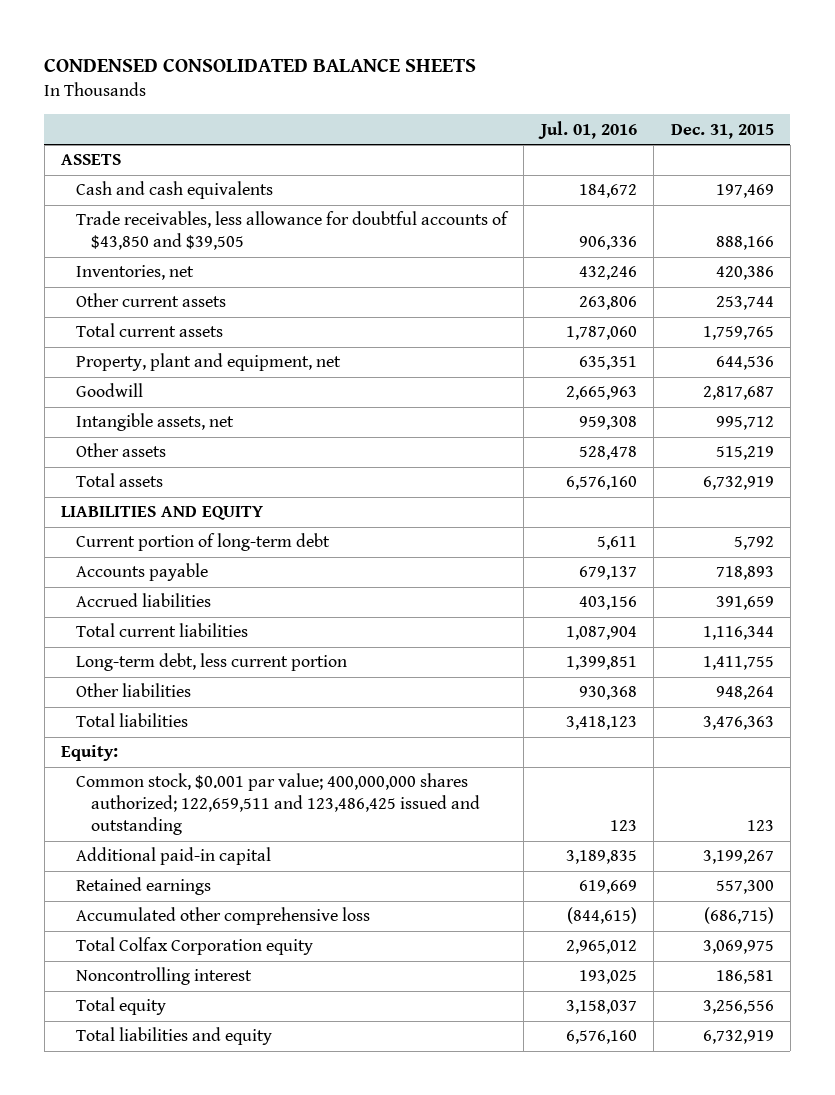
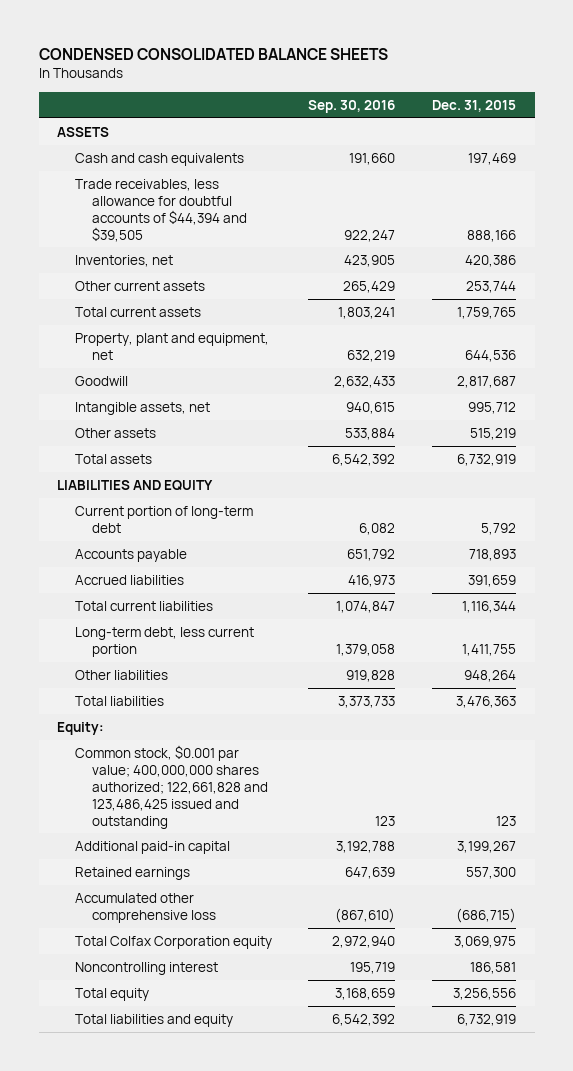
[537,120,637,139] Jul. 01, 2016 -> none
none -> [308,99,396,113] Sep. 30, 2016
[76,211,510,251] Trade receivables, less allowance for doubtful accounts of $43,850 and $39,505 -> [74,178,248,242] Trade receivables, less allowance for doubtful accounts of $44,394 and $39,505
[76,773,480,836] Common stock, $0.001 par value; 400,000,000 shares authorized; 122,659,511 and 123,486,425 issued and outstanding -> [74,744,269,829] Common stock, $0.001 par value; 400,000,000 shares authorized; 122,661,828 and 123,486,425 issued and outstanding

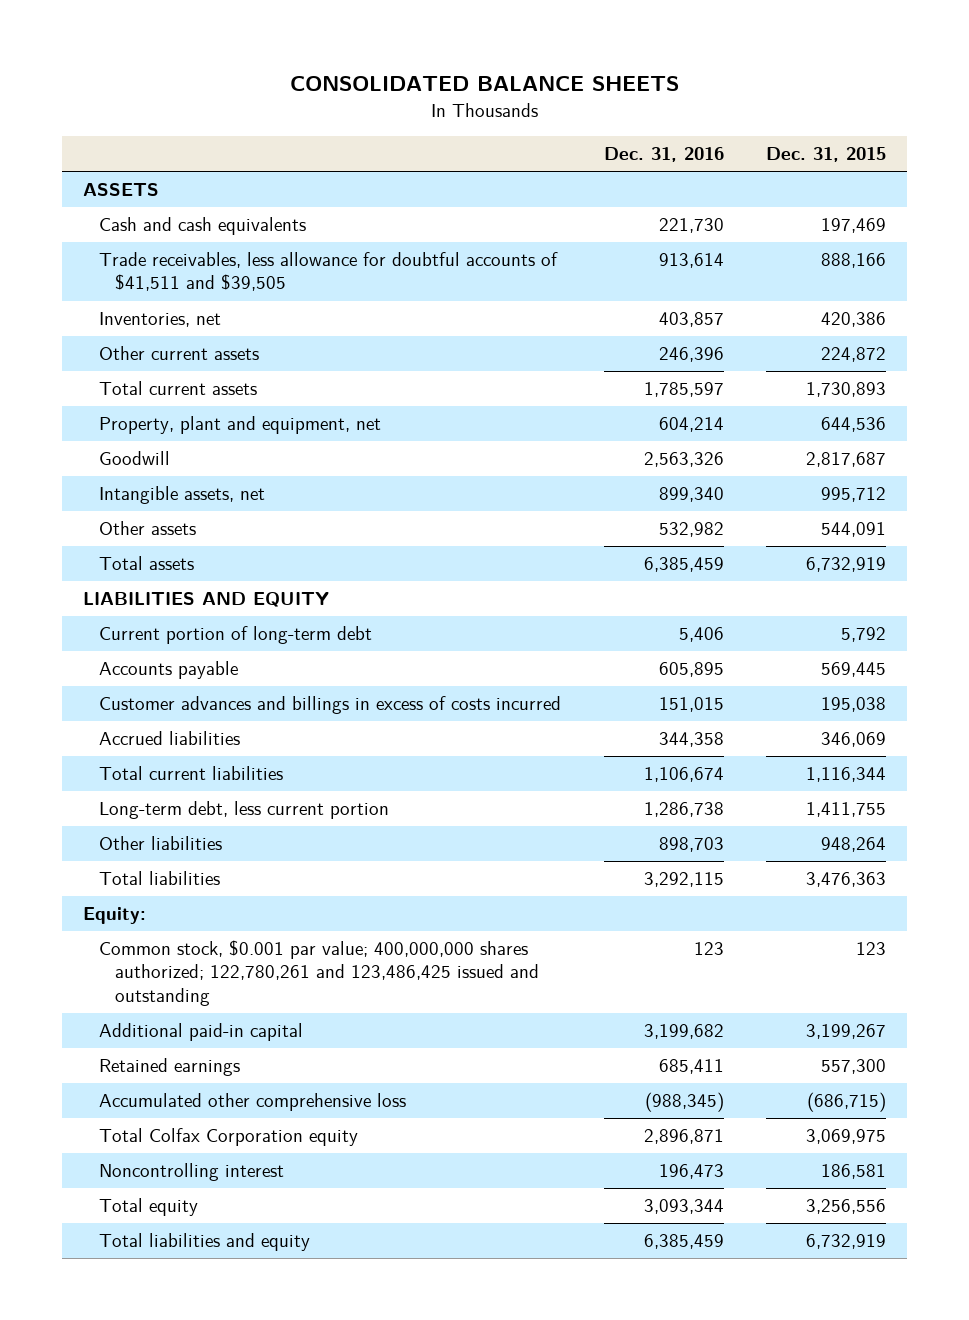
[38,47,388,60] CONDENSED CONSOLIDATED BALANCE SHEETS -> [289,76,679,92] CONSOLIDATED BALANCE SHEETS
[308,99,396,113] Sep. 30, 2016 -> none
none -> [603,147,724,163] Dec. 31, 2016
[74,178,248,242] Trade receivables, less allowance for doubtful accounts of $44,394 and $39,505 -> [99,252,559,292] Trade receivables, less allowance for doubtful accounts of $41,511 and $39,505
[466,280,517,293] 253,744 -> [821,347,887,363] 224,872
[457,306,517,319] 1,759,765 -> [806,382,887,398] 1,730,893
[470,427,517,440] 515,219 -> [821,522,887,538] 544,091
[469,548,517,561] 718,893 -> [821,662,887,678] 569,445
none -> [99,696,562,715] Customer advances and billings in excess of costs incurred
[468,574,517,587] 391,659 -> [821,732,887,748] 346,069
[74,744,269,829] Common stock, $0.001 par value; 400,000,000 shares authorized; 122,661,828 and 123,486,425 issued and outstanding -> [99,940,540,1006] Common stock, $0.001 par value; 400,000,000 shares authorized; 122,780,261 and 123,486,425 issued and outstanding

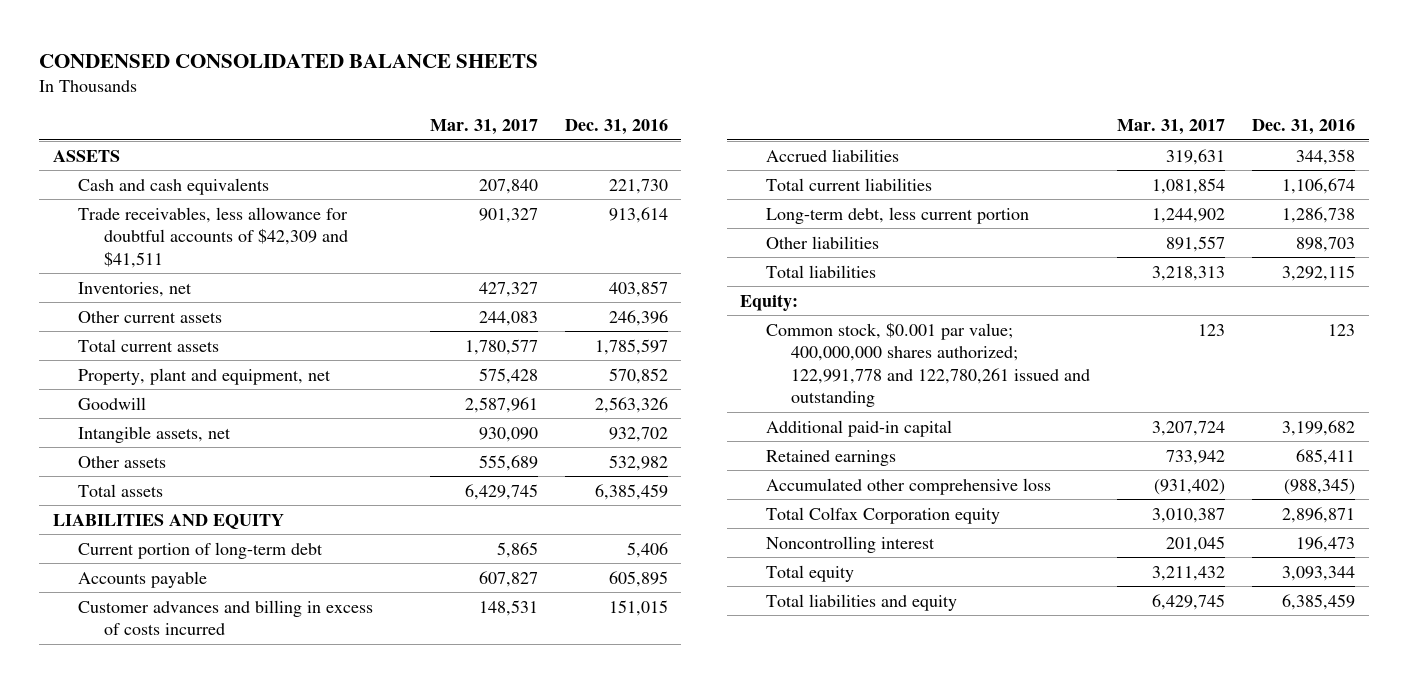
[289,76,679,92] CONSOLIDATED BALANCE SHEETS -> [39,53,539,68] CONDENSED CONSOLIDATED BALANCE SHEETS
[766,147,887,163] Dec. 31, 2015 -> none
none -> [429,119,538,136] Mar. 31, 2017
[99,252,559,292] Trade receivables, less allowance for doubtful accounts of $41,511 and $39,505 -> [78,206,349,268] Trade receivables, less allowance for doubtful accounts of $42,309 and $41,511
[658,417,724,433] 604,214 -> [608,367,668,384] 570,852
[658,487,724,503] 899,340 -> [608,426,668,442] 932,702
[99,696,562,715] Customer advances and billings in excess of costs incurred -> [78,599,374,636] Customer advances and billing in excess of costs incurred
[99,940,540,1006] Common stock, $0.001 par value; 400,000,000 shares authorized; 122,780,261 and 123,486,425 issued and outstanding -> [765,321,1090,408] Common stock, $0.001 par value; 400,000,000 shares authorized; 122,991,778 and 122,780,261 issued and outstanding

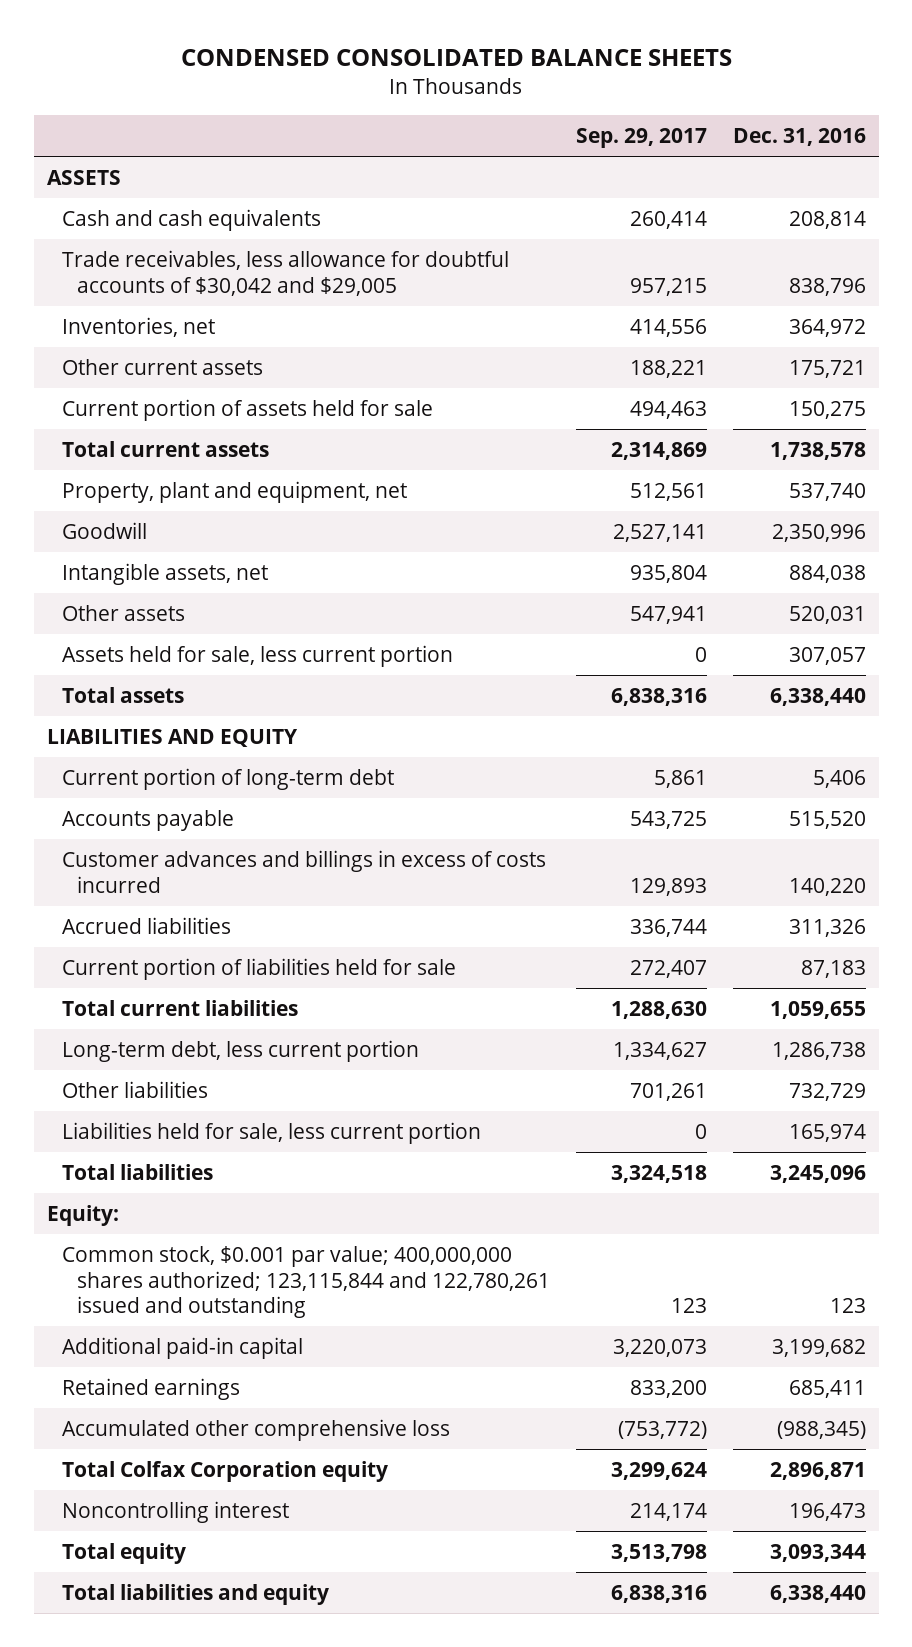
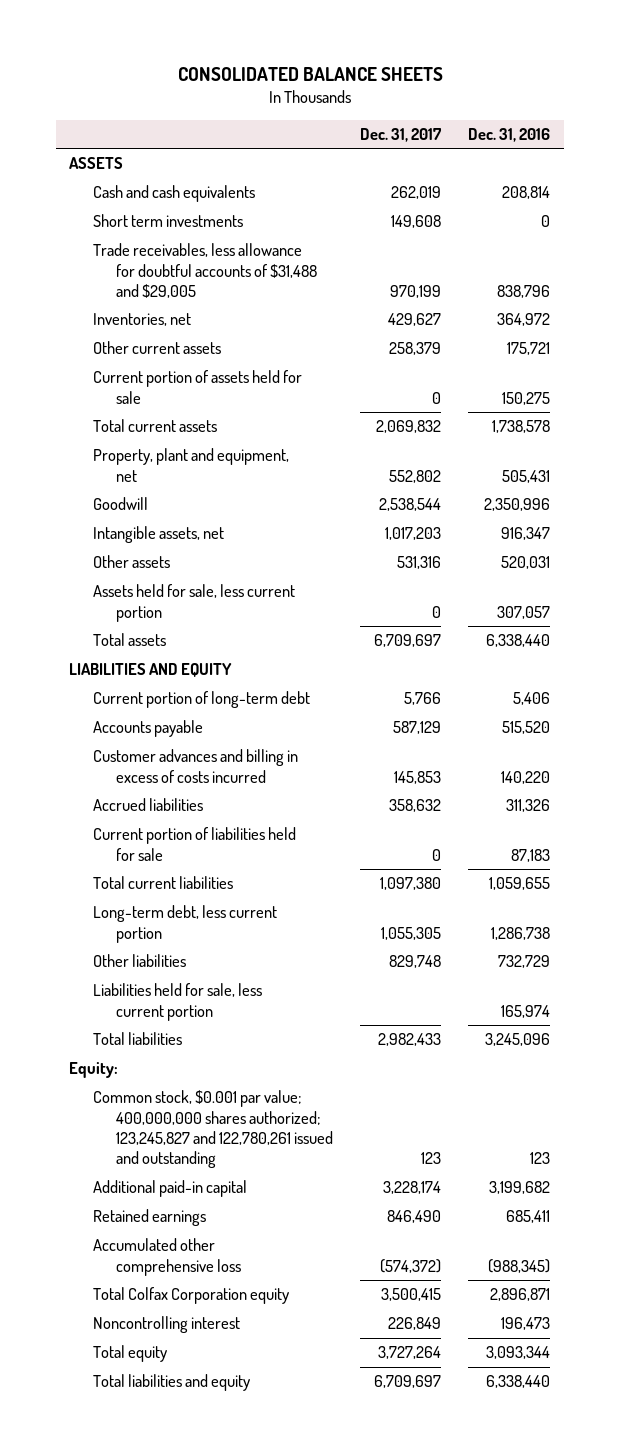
[181,49,733,67] CONDENSED CONSOLIDATED BALANCE SHEETS -> [177,67,443,82] CONSOLIDATED BALANCE SHEETS
[575,127,707,148] Sep. 29, 2017 -> none
none -> [360,128,443,143] Dec. 31, 2017
none -> [92,214,243,228] Short term investments
[61,249,509,296] Trade receivables, less allowance for doubtful accounts of $30,042 and $29,005 -> [92,243,318,299] Trade receivables, less allowance for doubtful accounts of $31,488 and $29,005
[788,482,866,501] 537,740 -> [502,469,551,483] 505,431
[788,564,866,583] 884,038 -> [501,527,551,541] 916,347
[61,849,546,893] Customer advances and billings in excess of costs incurred -> [92,749,298,783] Customer advances and billing in excess of costs incurred
[61,1245,550,1319] Common stock, $0.001 par value; 400,000,000 shares authorized; 123,115,844 and 122,780,261 issued and outstanding -> [92,1090,334,1169] Common stock, $0.001 par value; 400,000,000 shares authorized; 123,245,827 and 122,780,261 issued and outstanding

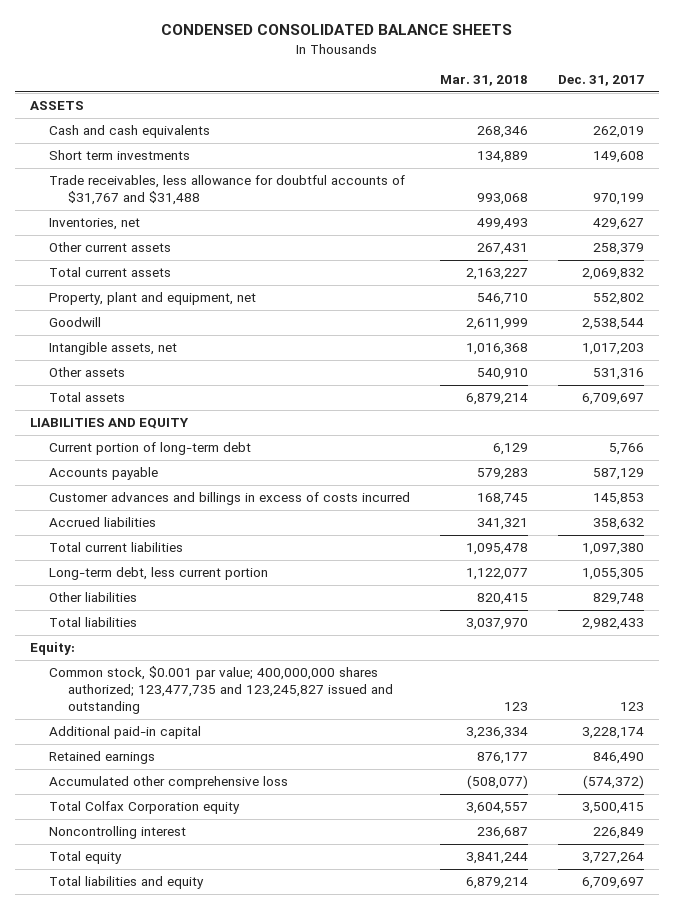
[177,67,443,82] CONSOLIDATED BALANCE SHEETS -> [160,24,512,36] CONDENSED CONSOLIDATED BALANCE SHEETS
[468,128,551,143] Dec. 31, 2016 -> none
none -> [439,75,528,87] Mar. 31, 2018
[92,243,318,299] Trade receivables, less allowance for doubtful accounts of $31,488 and $29,005 -> [48,175,405,206] Trade receivables, less allowance for doubtful accounts of $31,767 and $31,488
[92,370,302,404] Current portion of assets held for sale -> none
[92,584,295,622] Assets held for sale, less current portion -> none
[92,749,298,783] Customer advances and billing in excess of costs incurred -> [48,492,410,506] Customer advances and billings in excess of costs incurred
[92,827,296,861] Current portion of liabilities held for sale -> none
[92,983,262,1021] Liabilities held for sale, less current portion -> none
[92,1090,334,1169] Common stock, $0.001 par value; 400,000,000 shares authorized; 123,245,827 and 122,780,261 issued and outstanding -> [48,666,393,715] Common stock, $0.001 par value; 400,000,000 shares authorized; 123,477,735 and 123,245,827 issued and outstanding

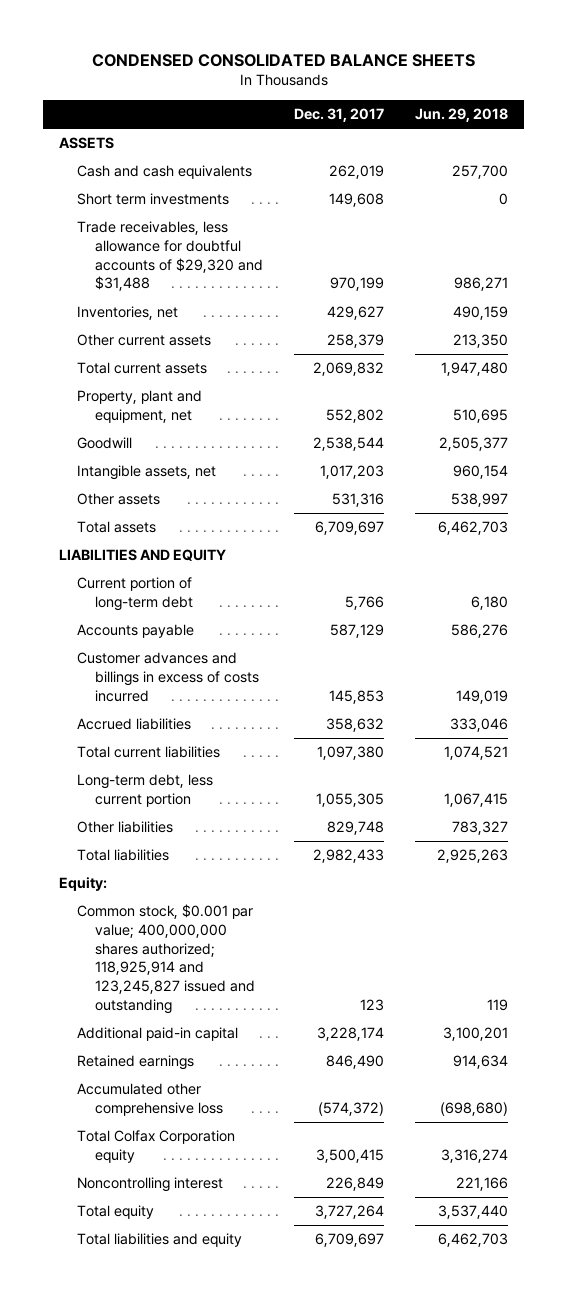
[439,75,528,87] Mar. 31, 2018 -> none
none -> [415,108,509,123] Jun. 29, 2018
[48,175,405,206] Trade receivables, less allowance for doubtful accounts of $31,767 and $31,488 -> [77,221,264,292] Trade receivables, less allowance for doubtful accounts of $29,320 and $31,488
[48,666,393,715] Common stock, $0.001 par value; 400,000,000 shares authorized; 123,477,735 and 123,245,827 issued and outstanding -> [77,904,256,1014] Common stock, $0.001 par value; 400,000,000 shares authorized; 118,925,914 and 123,245,827 issued and outstanding

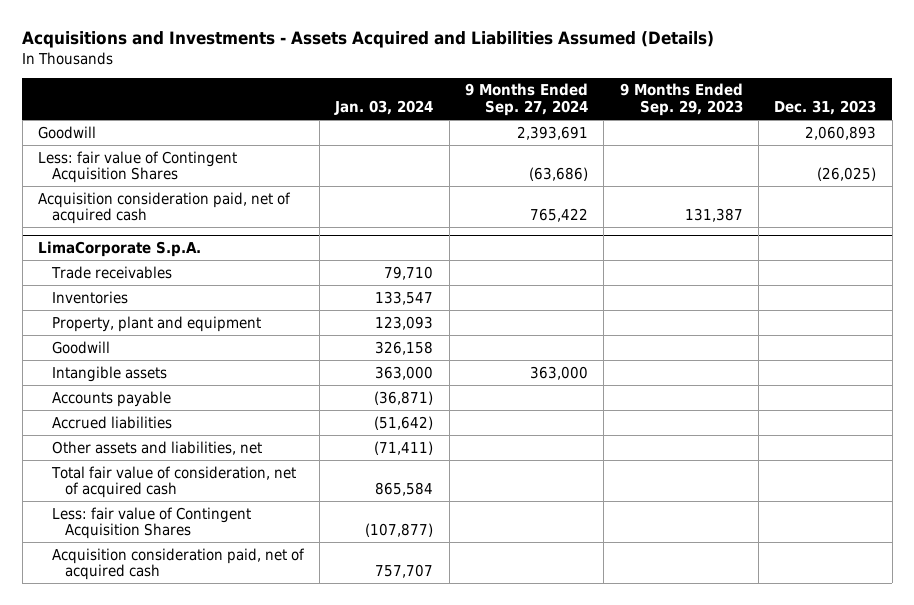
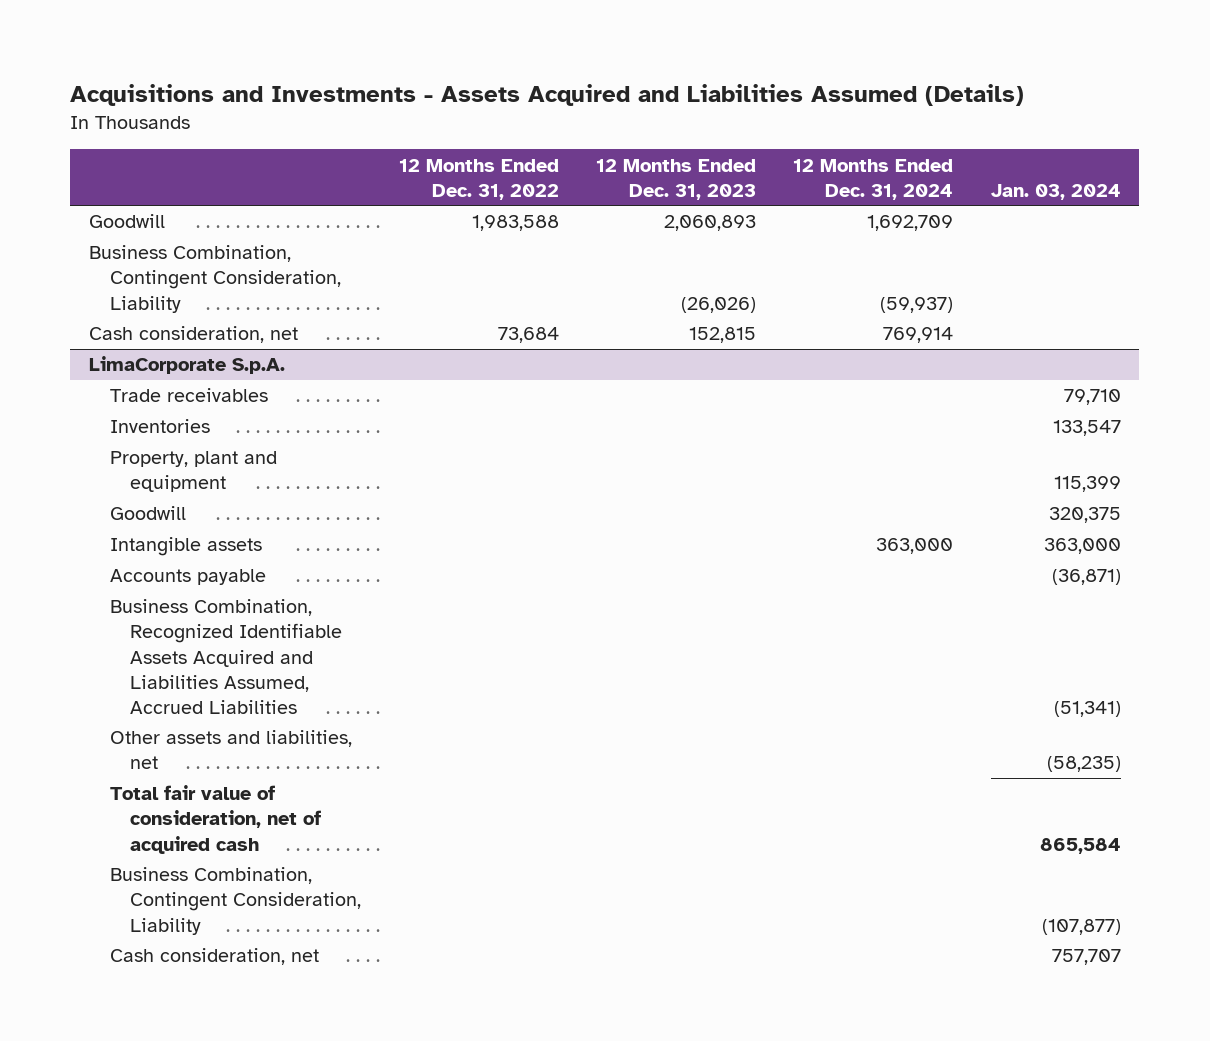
[464,83,588,116] 9 Months Ended Sep. 27, 2024 -> none
[619,83,743,116] 9 Months Ended Sep. 29, 2023 -> none
[774,99,877,115] Dec. 31, 2023 -> none
none -> [398,158,559,200] 12 Months Ended Dec. 31, 2022
none -> [595,158,756,200] 12 Months Ended Dec. 31, 2023
none -> [793,158,954,200] 12 Months Ended Dec. 31, 2024
[37,150,237,184] Less: fair value of Contingent Acquisition Shares -> [89,245,341,313] Business Combination, Contingent Consideration, Liability
[37,191,291,225] Acquisition consideration paid, net of acquired cash -> [89,326,299,344] Cash consideration, net
[375,315,434,330] 123,093 -> [1053,476,1121,493] 115,399
[375,340,434,355] 326,158 -> [1048,507,1121,524] 320,375
[51,415,172,429] Accrued liabilities -> [109,599,343,714] Business Combination, Recognized Identifiable Assets Acquired and Liabilities Assumed, Accrued Liabilities
[374,415,434,430] (51,642) -> [1053,700,1121,717] (51,341)
[374,440,434,455] (71,411) -> [1046,756,1121,773] (58,235)
[51,506,251,540] Less: fair value of Contingent Acquisition Shares -> [109,867,362,935] Business Combination, Contingent Consideration, Liability
[51,547,305,581] Acquisition consideration paid, net of acquired cash -> [109,948,319,966] Cash consideration, net

